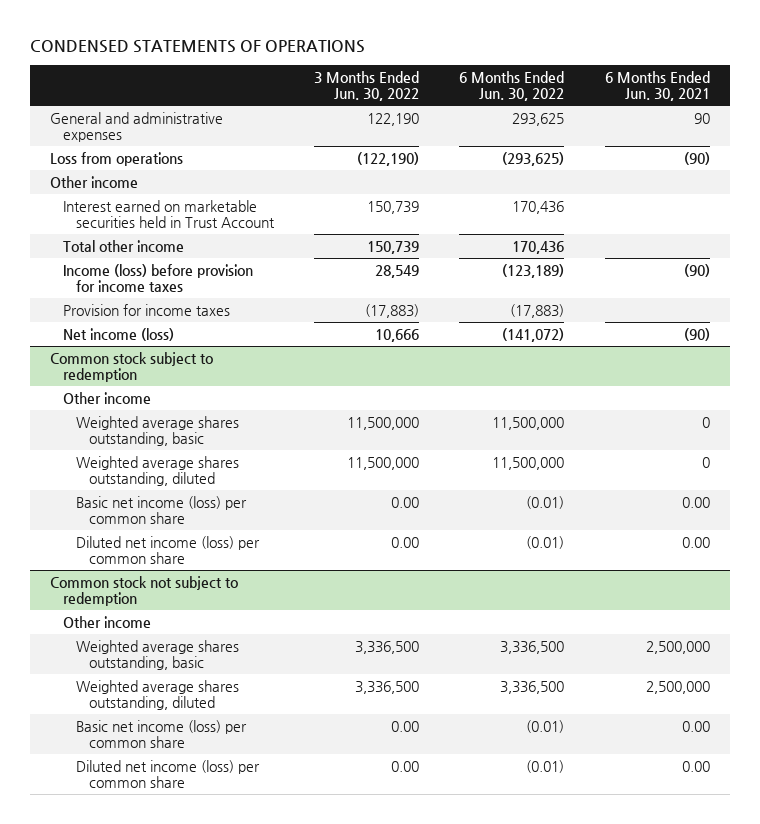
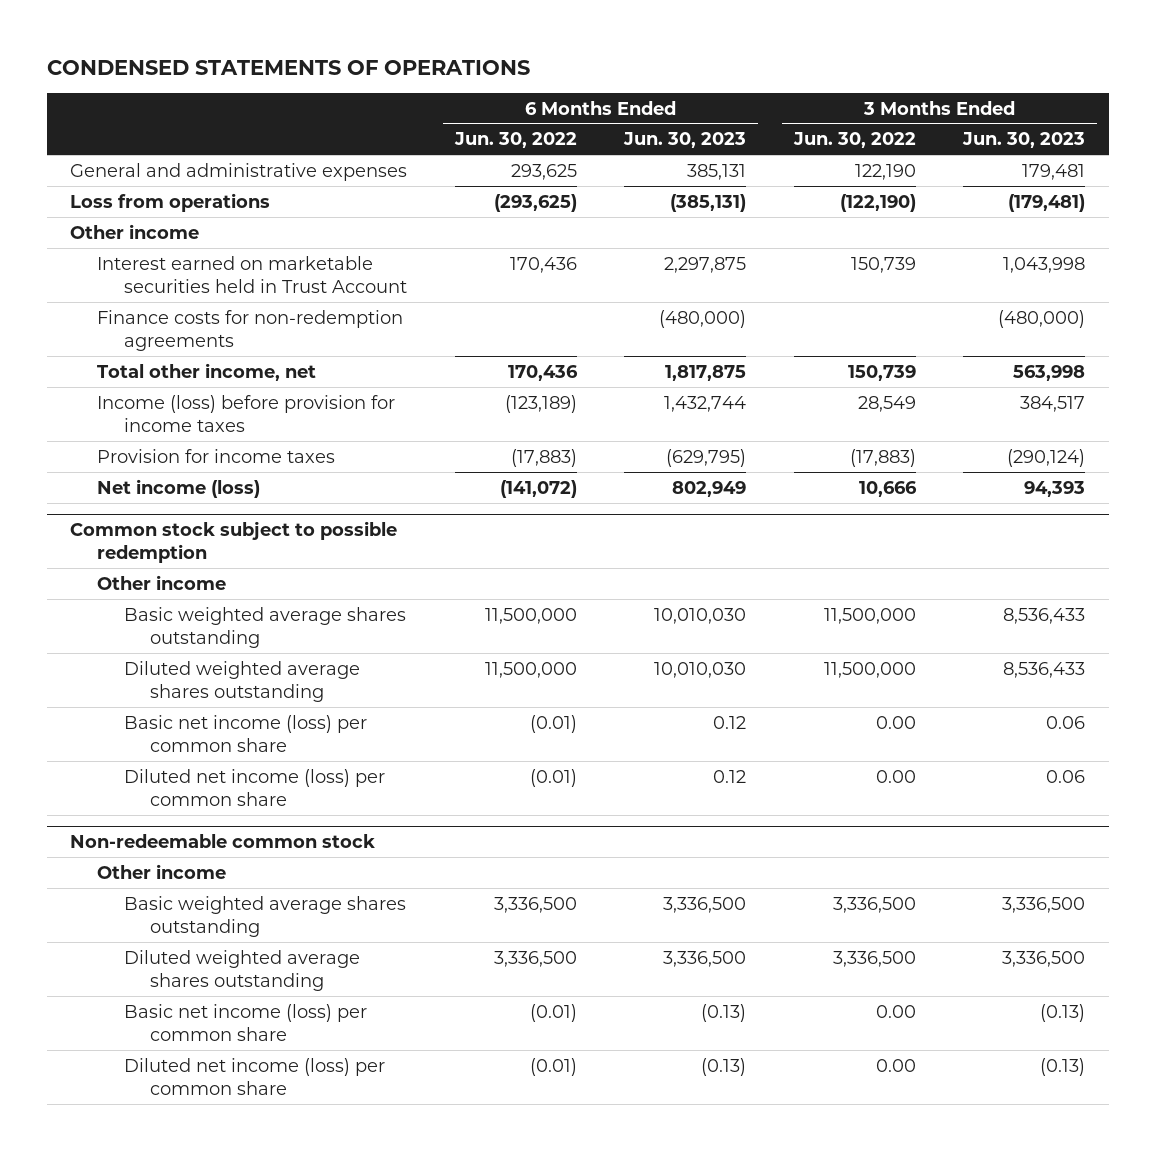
[604,70,710,102] 6 Months Ended Jun. 30, 2021 -> none
none -> [623,132,747,149] Jun. 30, 2023
none -> [962,132,1086,149] Jun. 30, 2023
none -> [97,309,404,351] Finance costs for non-redemption agreements
[63,239,185,252] Total other income -> [97,362,317,381] Total other income, net
[49,351,213,382] Common stock subject to redemption -> [70,521,398,564] Common stock subject to possible redemption
[76,415,240,446] Weighted average shares outstanding, basic -> [123,606,406,648] Basic weighted average shares outstanding
[76,455,240,486] Weighted average shares outstanding, diluted -> [123,660,360,702] Diluted weighted average shares outstanding
[49,575,238,606] Common stock not subject to redemption -> [70,834,376,849] Non-redeemable common stock
[76,639,240,670] Weighted average shares outstanding, basic -> [123,895,406,937] Basic weighted average shares outstanding
[76,679,240,710] Weighted average shares outstanding, diluted -> [123,949,360,991] Diluted weighted average shares outstanding

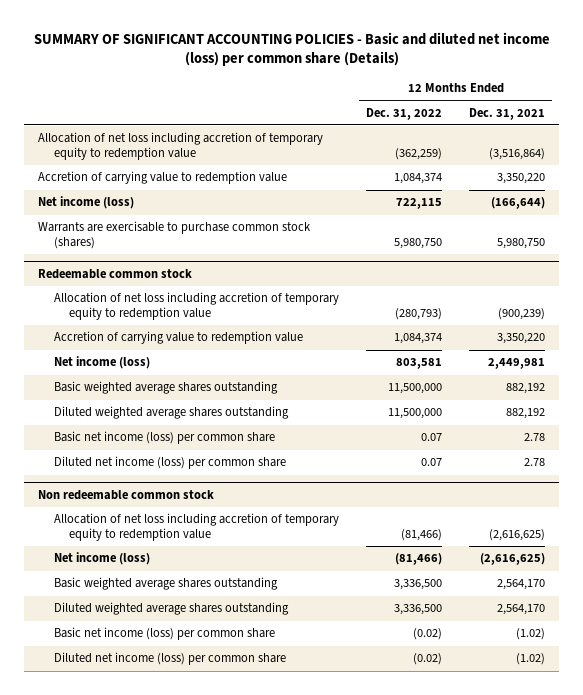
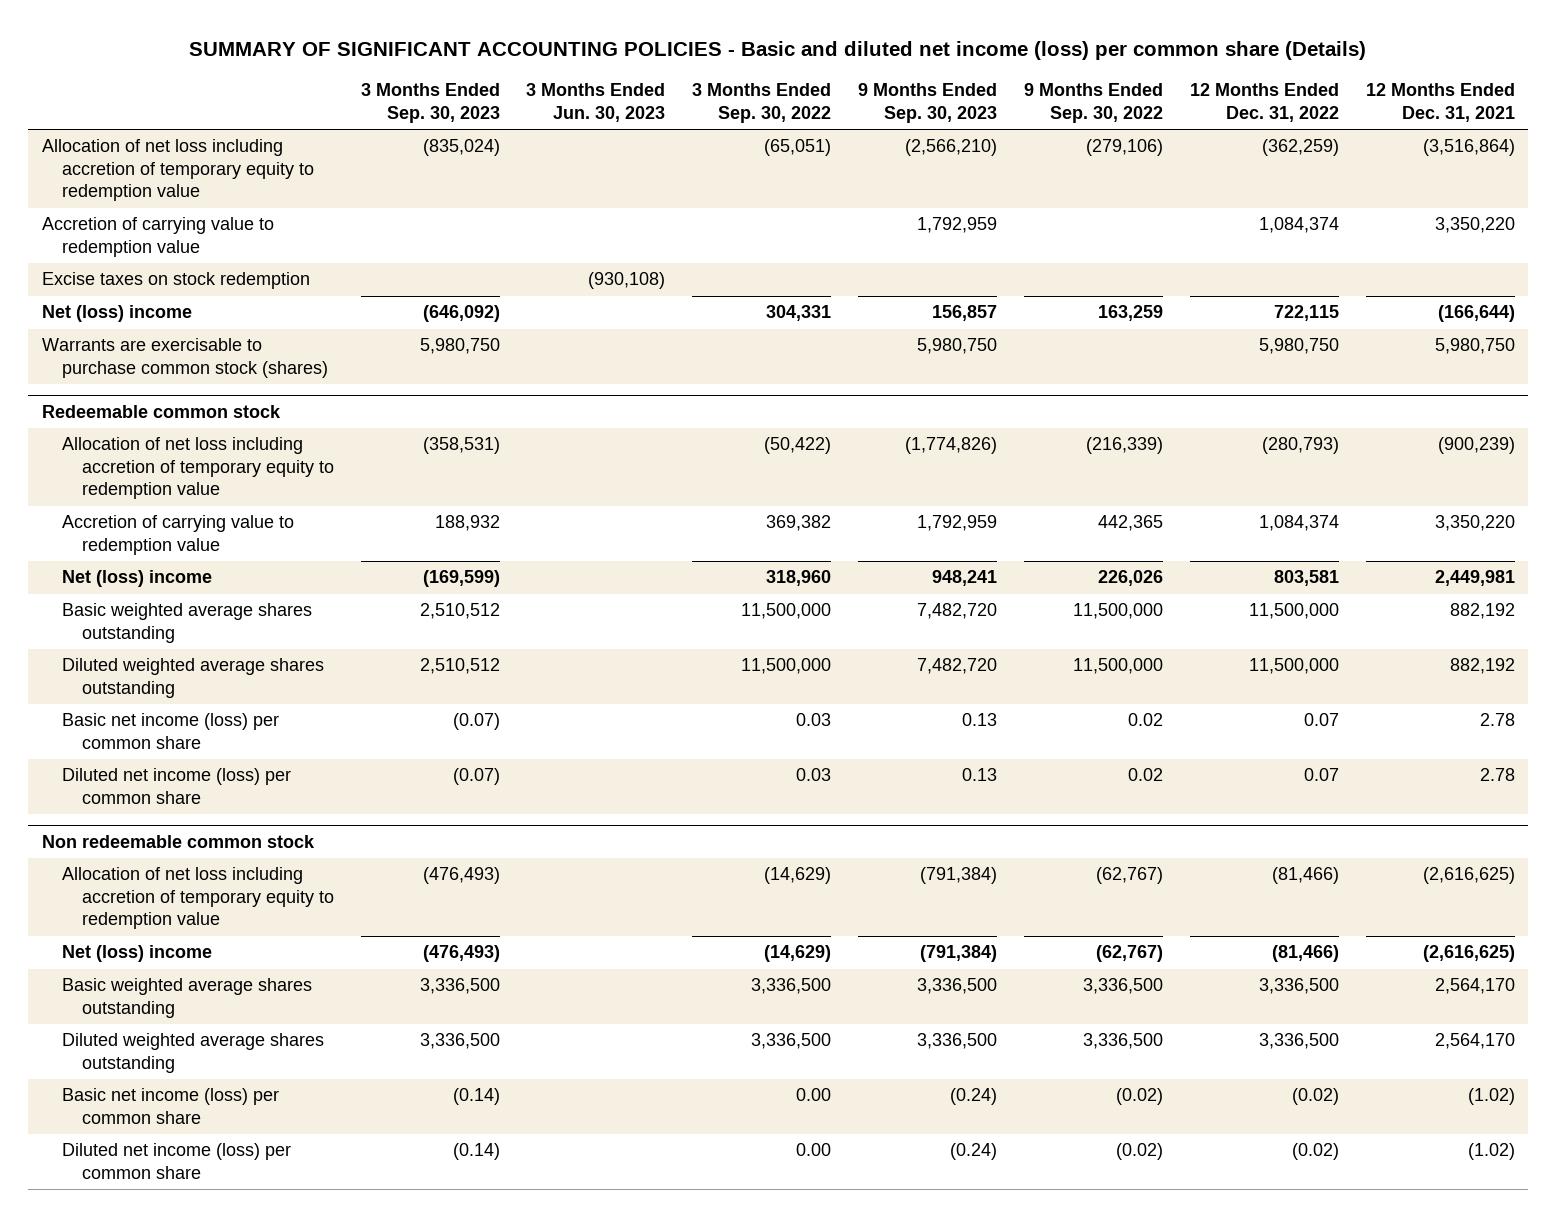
none -> [360,83,500,123] 3 Months Ended Sep. 30, 2023
none -> [526,83,666,122] 3 Months Ended Jun. 30, 2023
none -> [692,83,832,123] 3 Months Ended Sep. 30, 2022
none -> [858,83,998,123] 9 Months Ended Sep. 30, 2023
none -> [1023,83,1163,123] 9 Months Ended Sep. 30, 2022
none -> [41,272,310,290] Excise taxes on stock redemption
[37,196,134,210] Net income (loss) -> [41,305,192,323] Net (loss) income
[53,356,150,370] Net income (loss) -> [61,570,212,588] Net (loss) income
[53,552,150,566] Net income (loss) -> [61,945,212,963] Net (loss) income

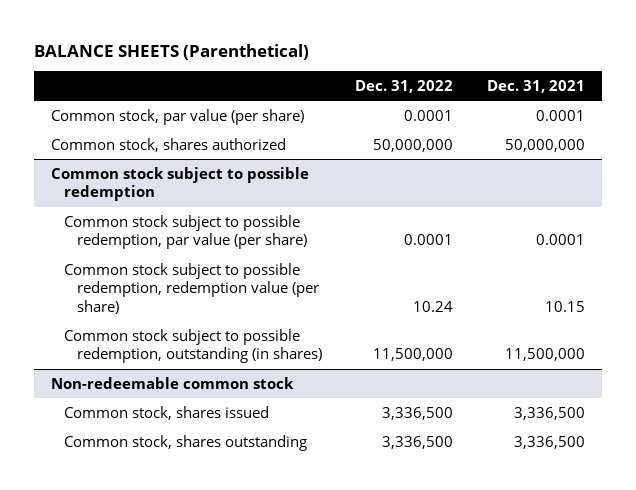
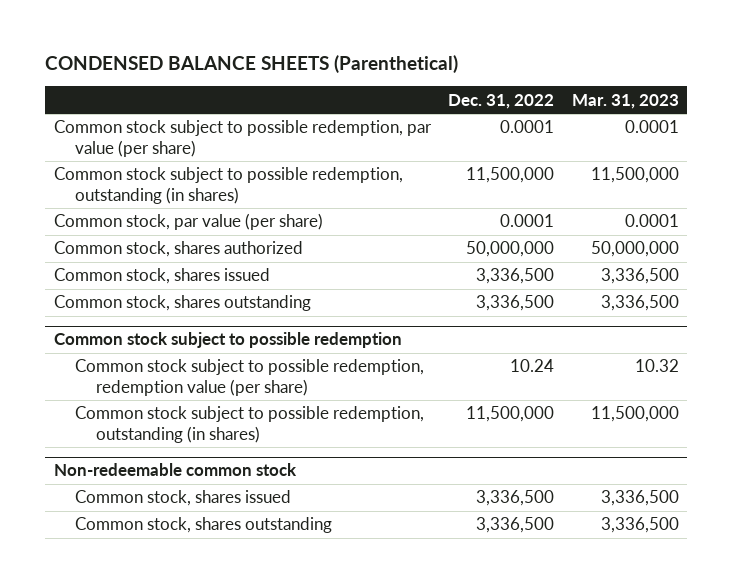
[34,43,310,60] BALANCE SHEETS (Parenthetical) -> [44,55,458,74] CONDENSED BALANCE SHEETS (Parenthetical)
[487,79,586,93] Dec. 31, 2021 -> none
none -> [571,93,679,109] Mar. 31, 2023
none -> [53,120,432,157] Common stock subject to possible redemption, par value (per share)
none -> [53,167,403,204] Common stock subject to possible redemption, outstanding (in shares)
none -> [53,268,270,285] Common stock, shares issued
none -> [53,295,311,312] Common stock, shares outstanding
[63,214,307,250] Common stock subject to possible redemption, par value (per share) -> none

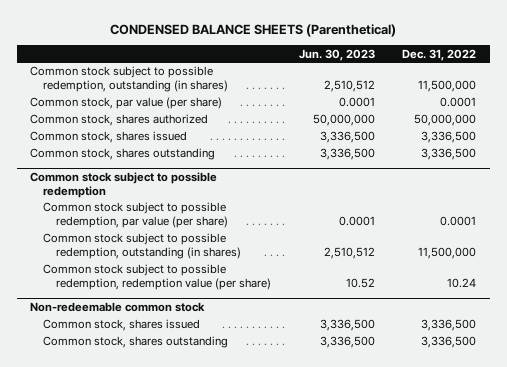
[571,93,679,109] Mar. 31, 2023 -> none
none -> [298,48,375,61] Jun. 30, 2023
[53,120,432,157] Common stock subject to possible redemption, par value (per share) -> none
none -> [43,202,229,229] Common stock subject to possible redemption, par value (per share)
[74,359,424,396] Common stock subject to possible redemption, redemption value (per share) -> [43,264,272,291] Common stock subject to possible redemption, redemption value (per share)

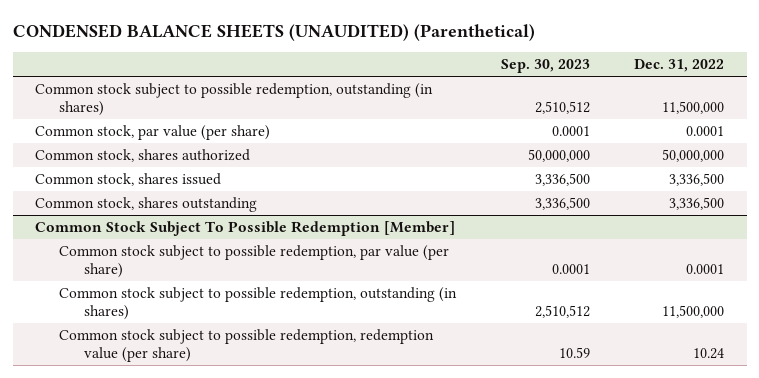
[110,24,397,38] CONDENSED BALANCE SHEETS (Parenthetical) -> [12,23,535,41] CONDENSED BALANCE SHEETS (UNAUDITED) (Parenthetical)
[298,48,375,61] Jun. 30, 2023 -> none
none -> [500,59,590,74] Sep. 30, 2023
[30,172,218,198] Common stock subject to possible redemption -> [34,221,455,237] Common Stock Subject To Possible Redemption [Member]
[30,302,206,313] Non-redeemable common stock -> none
[43,319,201,332] Common stock, shares issued -> none
[43,336,229,349] Common stock, shares outstanding -> none

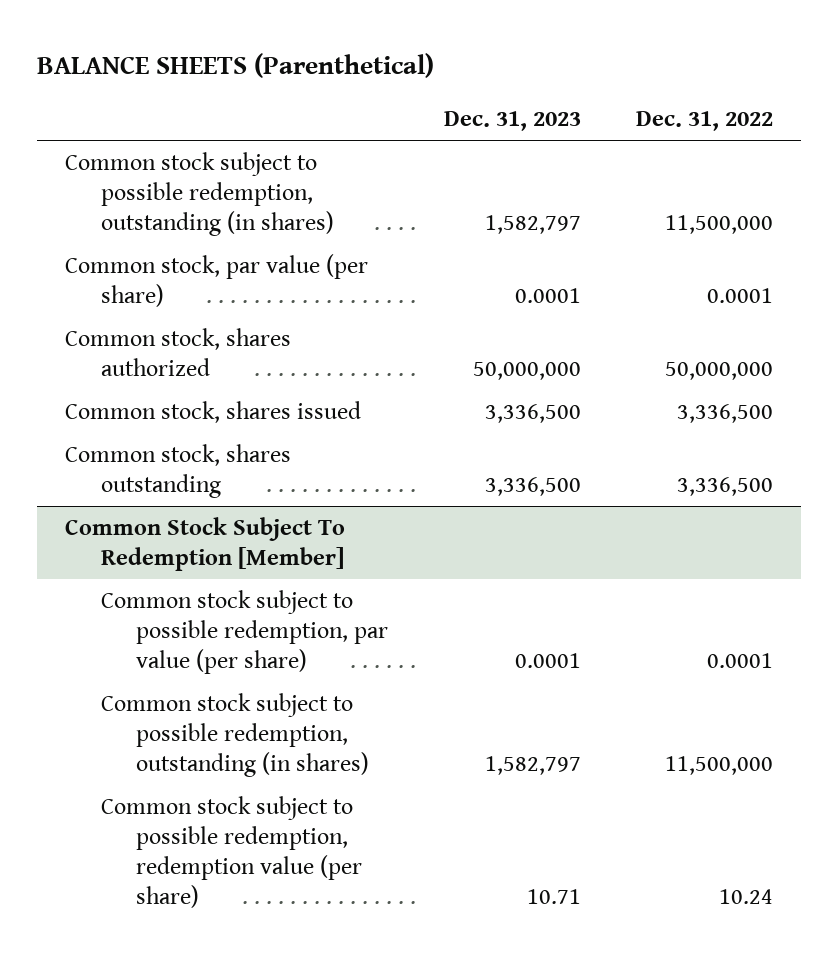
[12,23,535,41] CONDENSED BALANCE SHEETS (UNAUDITED) (Parenthetical) -> [37,52,435,78] BALANCE SHEETS (Parenthetical)
[500,59,590,74] Sep. 30, 2023 -> none
none -> [443,111,581,132] Dec. 31, 2023
[34,221,455,237] Common Stock Subject To Possible Redemption [Member] -> [65,516,346,571] Common Stock Subject To Redemption [Member]

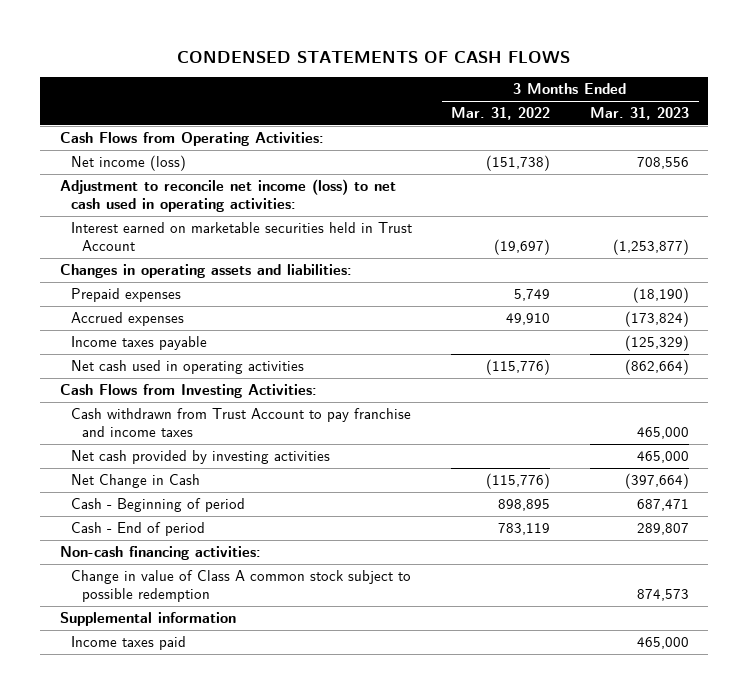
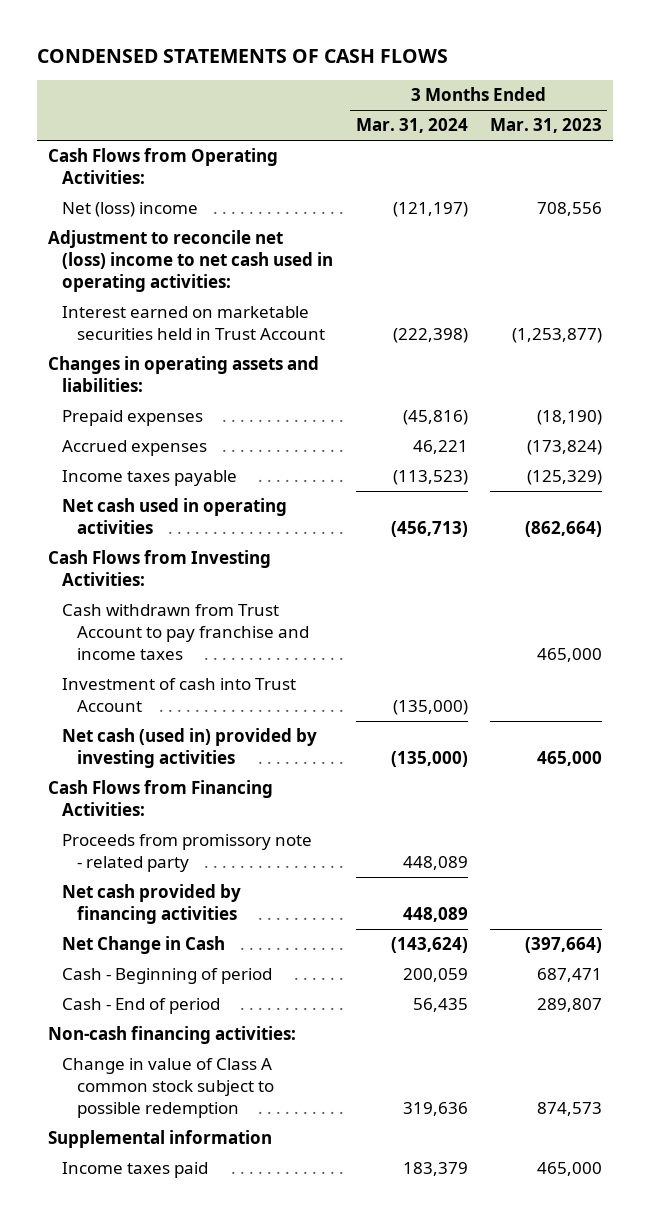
[451,107,551,121] Mar. 31, 2022 -> none
none -> [355,118,468,134] Mar. 31, 2024
[70,155,186,172] Net income (loss) -> [62,202,199,218] Net (loss) income
[59,179,396,213] Adjustment to reconcile net income (loss) to net cash used in operating activities: -> [47,230,334,293] Adjustment to reconcile net (loss) income to net cash used in operating activities:
none -> [62,678,297,713] Investment of cash into Trust Account
[70,450,330,465] Net cash provided by investing activities -> [62,728,318,769] Net cash (used in) provided by investing activities
none -> [47,780,273,817] Cash Flows from Financing Activities:
none -> [62,834,313,873] Proceeds from promissory note - related party
none -> [62,884,242,925] Net cash provided by financing activities

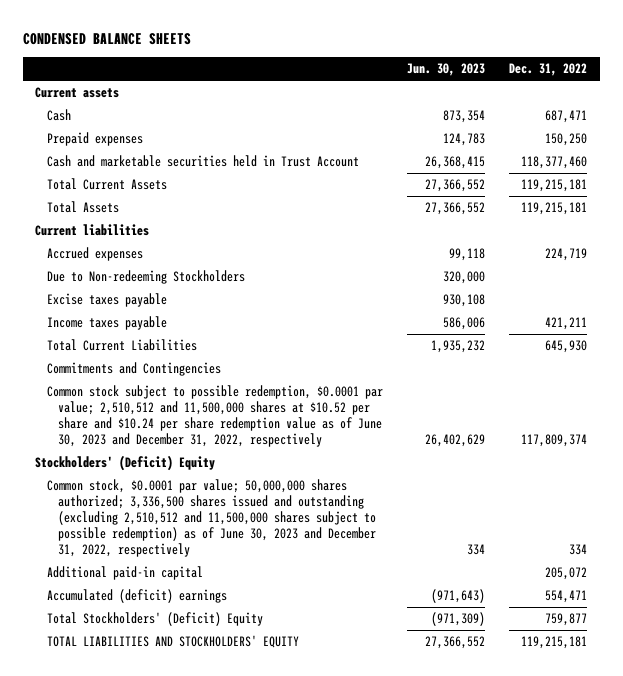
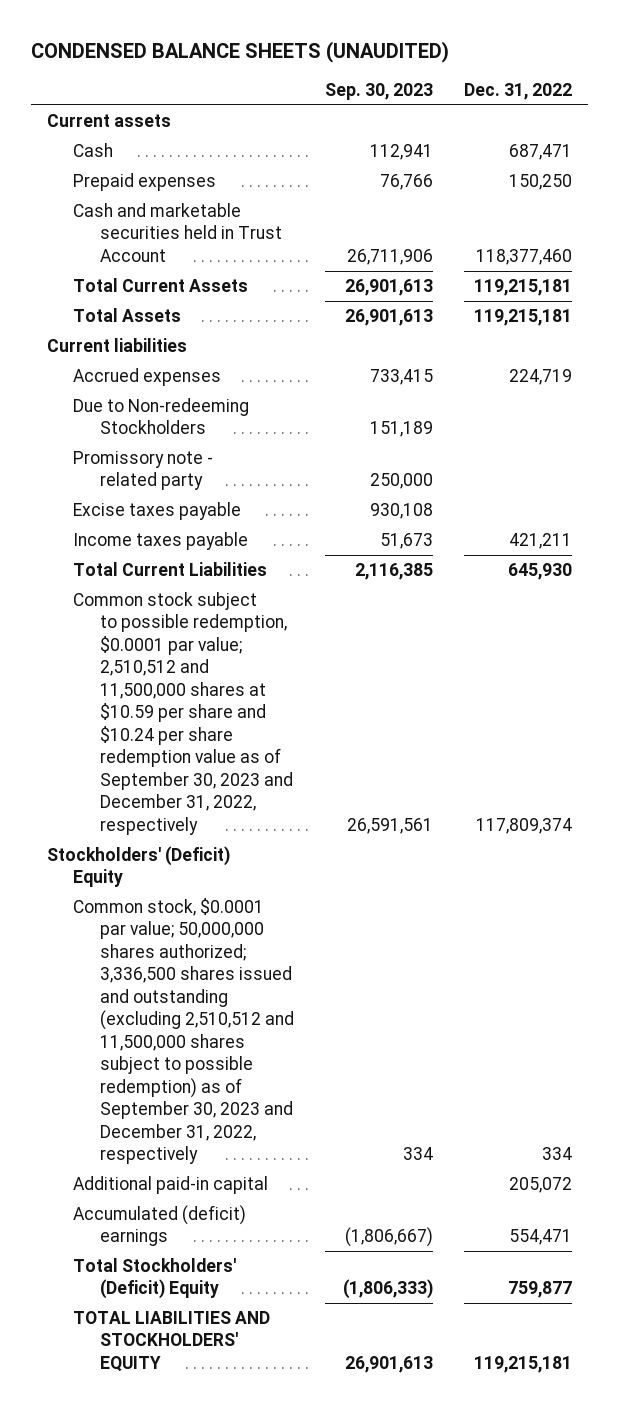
[23,32,192,45] CONDENSED BALANCE SHEETS -> [30,40,449,63] CONDENSED BALANCE SHEETS (UNAUDITED)
[406,63,485,77] Jun. 30, 2023 -> none
none -> [324,83,433,101] Sep. 30, 2023
none -> [73,450,214,491] Promissory note - related party
[46,362,221,377] Commitments and Contingencies -> none
[46,385,383,448] Common stock subject to possible redemption, $0.0001 par value; 2,510,512 and 11,500,000 shares at $10.52 per share and $10.24 per share redemption value as of June 30, 2023 and December 31, 2022, respectively -> [73,591,293,835] Common stock subject to possible redemption, $0.0001 par value; 2,510,512 and 11,500,000 shares at $10.59 per share and $10.24 per share redemption value as of September 30, 2023 and December 31, 2022, respectively
[46,479,376,558] Common stock, $0.0001 par value; 50,000,000 shares authorized; 3,336,500 shares issued and outstanding (excluding 2,510,512 and 11,500,000 shares subject to possible redemption) as of June 30, 2023 and December 31, 2022, respectively -> [73,897,294,1165] Common stock, $0.0001 par value; 50,000,000 shares authorized; 3,336,500 shares issued and outstanding (excluding 2,510,512 and 11,500,000 shares subject to possible redemption) as of September 30, 2023 and December 31, 2022, respectively

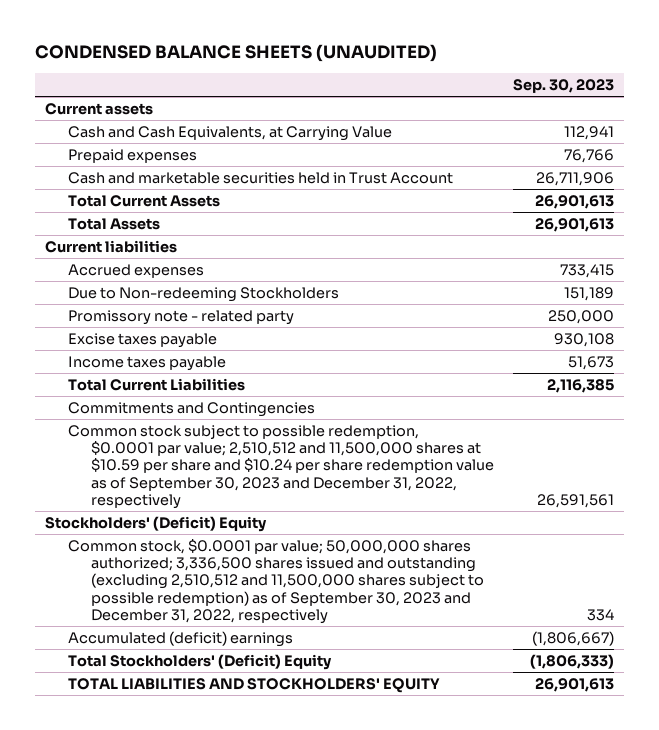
[464,83,573,101] Dec. 31, 2022 -> none
[73,142,114,157] Cash -> [68,126,393,142] Cash and Cash Equivalents, at Carrying Value
none -> [68,402,316,418] Commitments and Contingencies
[73,1175,269,1194] Additional paid-in capital -> none

